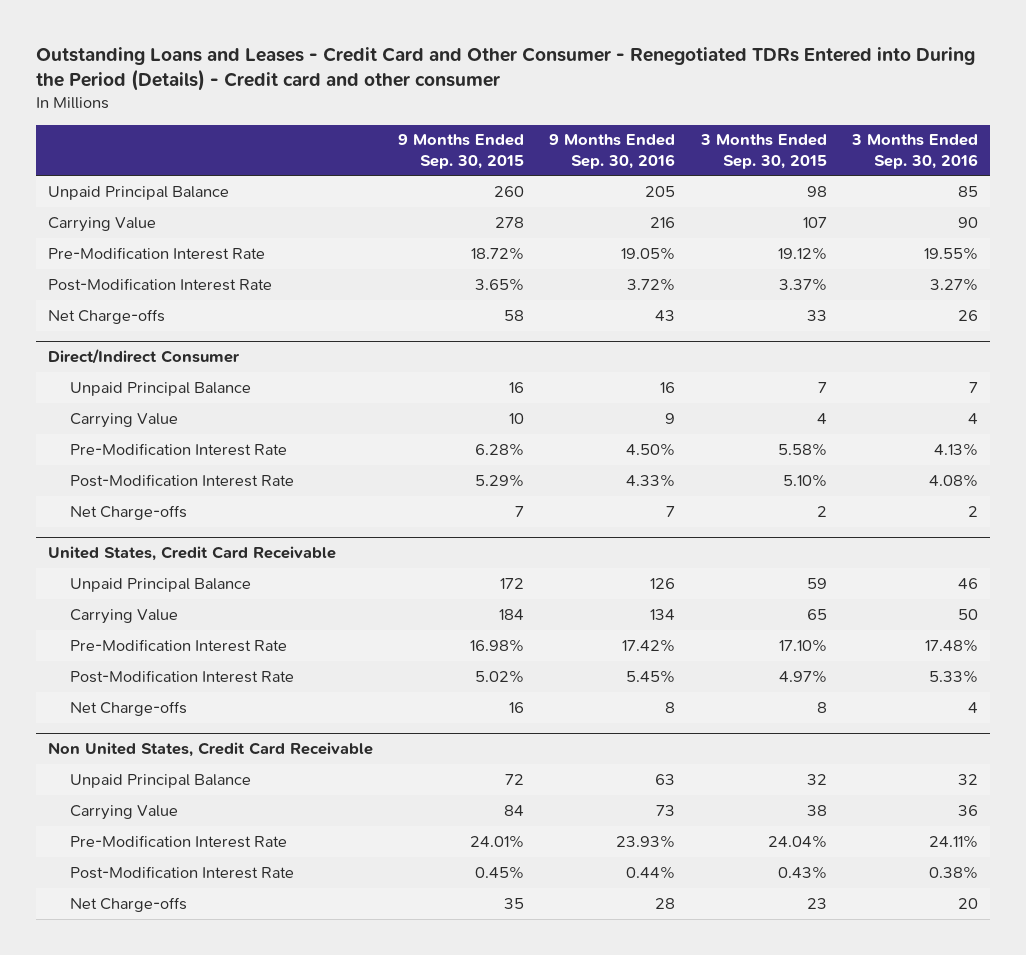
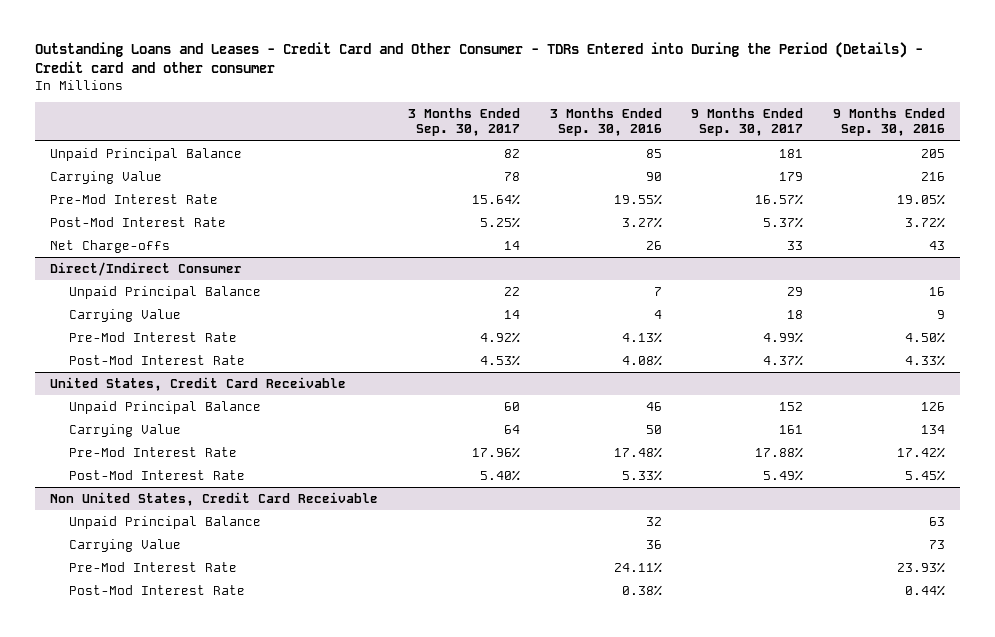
[35,46,975,92] Outstanding Loans and Leases - Credit Card and Other Consumer - Renegotiated TDRs Entered into During the Period (Details) - Credit card and other consumer -> [34,42,923,74] Outstanding Loans and Leases - Credit Card and Other Consumer - TDRs Entered into During the Period (Details) - Credit card and other consumer
[398,134,525,169] 9 Months Ended Sep. 30, 2015 -> none
[699,134,827,169] 3 Months Ended Sep. 30, 2015 -> none
none -> [407,107,520,137] 3 Months Ended Sep. 30, 2017
none -> [691,107,804,137] 9 Months Ended Sep. 30, 2017
[48,246,266,260] Pre-Modification Interest Rate -> [49,193,218,204] Pre-Mod Interest Rate
[48,277,273,291] Post-Modification Interest Rate -> [49,216,226,227] Post-Mod Interest Rate
[69,504,187,520] Net Charge-offs -> none
[69,442,287,456] Pre-Modification Interest Rate -> [68,331,237,342] Pre-Mod Interest Rate
[69,473,294,487] Post-Modification Interest Rate -> [68,354,245,365] Post-Mod Interest Rate
[69,700,187,716] Net Charge-offs -> none
[69,638,287,652] Pre-Modification Interest Rate -> [68,446,237,457] Pre-Mod Interest Rate
[69,669,294,683] Post-Modification Interest Rate -> [68,469,245,480] Post-Mod Interest Rate
[69,896,187,912] Net Charge-offs -> none
[69,834,287,848] Pre-Modification Interest Rate -> [68,561,237,572] Pre-Mod Interest Rate
[69,865,294,879] Post-Modification Interest Rate -> [68,584,245,595] Post-Mod Interest Rate

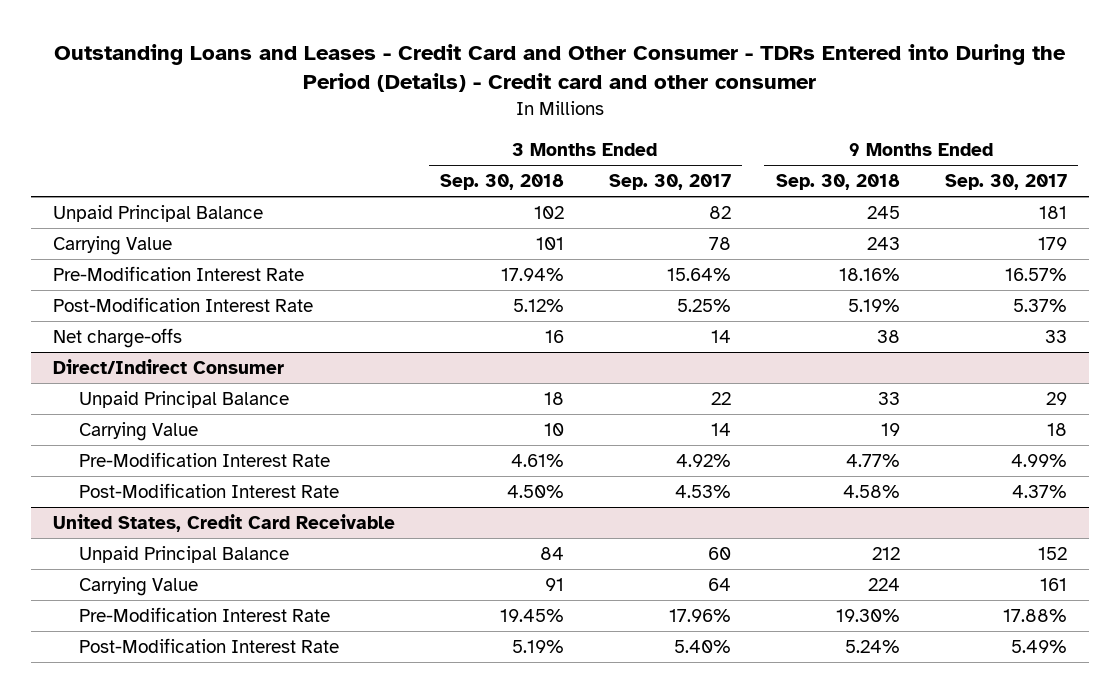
[549,107,662,137] 3 Months Ended Sep. 30, 2016 -> none
[833,107,946,137] 9 Months Ended Sep. 30, 2016 -> none
none -> [439,174,564,191] Sep. 30, 2018
none -> [775,174,900,191] Sep. 30, 2018
[49,193,218,204] Pre-Mod Interest Rate -> [52,266,304,282] Pre-Modification Interest Rate
[49,216,226,227] Post-Mod Interest Rate -> [52,297,313,313] Post-Modification Interest Rate
[49,239,170,253] Net Charge-offs -> [52,328,182,349] Net charge-offs
[68,331,237,342] Pre-Mod Interest Rate -> [79,452,331,468] Pre-Modification Interest Rate
[68,354,245,365] Post-Mod Interest Rate -> [79,483,340,499] Post-Modification Interest Rate
[49,491,378,506] Non United States, Credit Card Receivable -> none
[68,515,261,529] Unpaid Principal Balance -> none
[68,538,181,552] Carrying Value -> none
[68,561,237,572] Pre-Mod Interest Rate -> none
[68,584,245,595] Post-Mod Interest Rate -> none
[68,446,237,457] Pre-Mod Interest Rate -> [79,607,331,623] Pre-Modification Interest Rate
[68,469,245,480] Post-Mod Interest Rate -> [79,638,340,654] Post-Modification Interest Rate

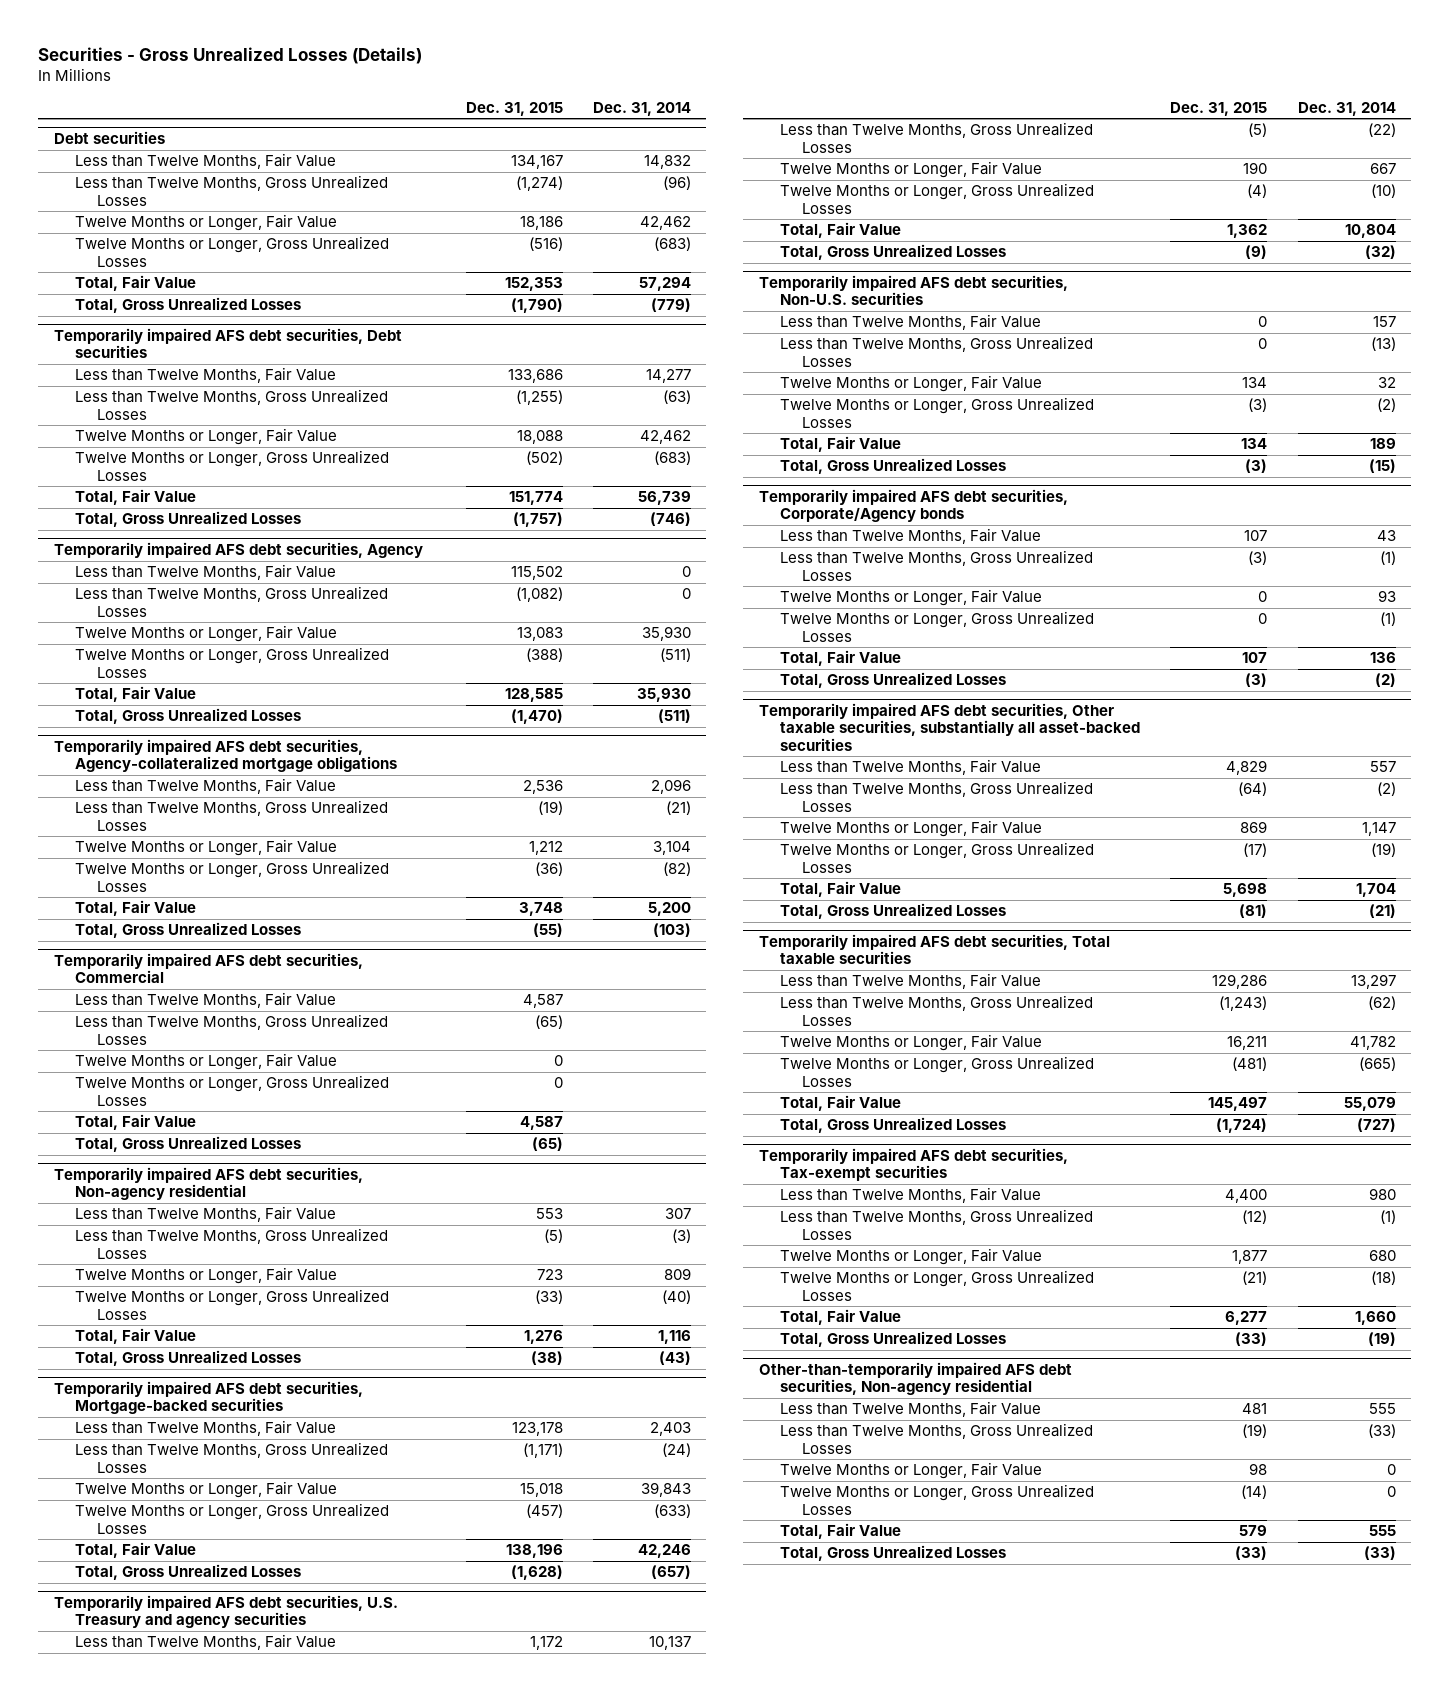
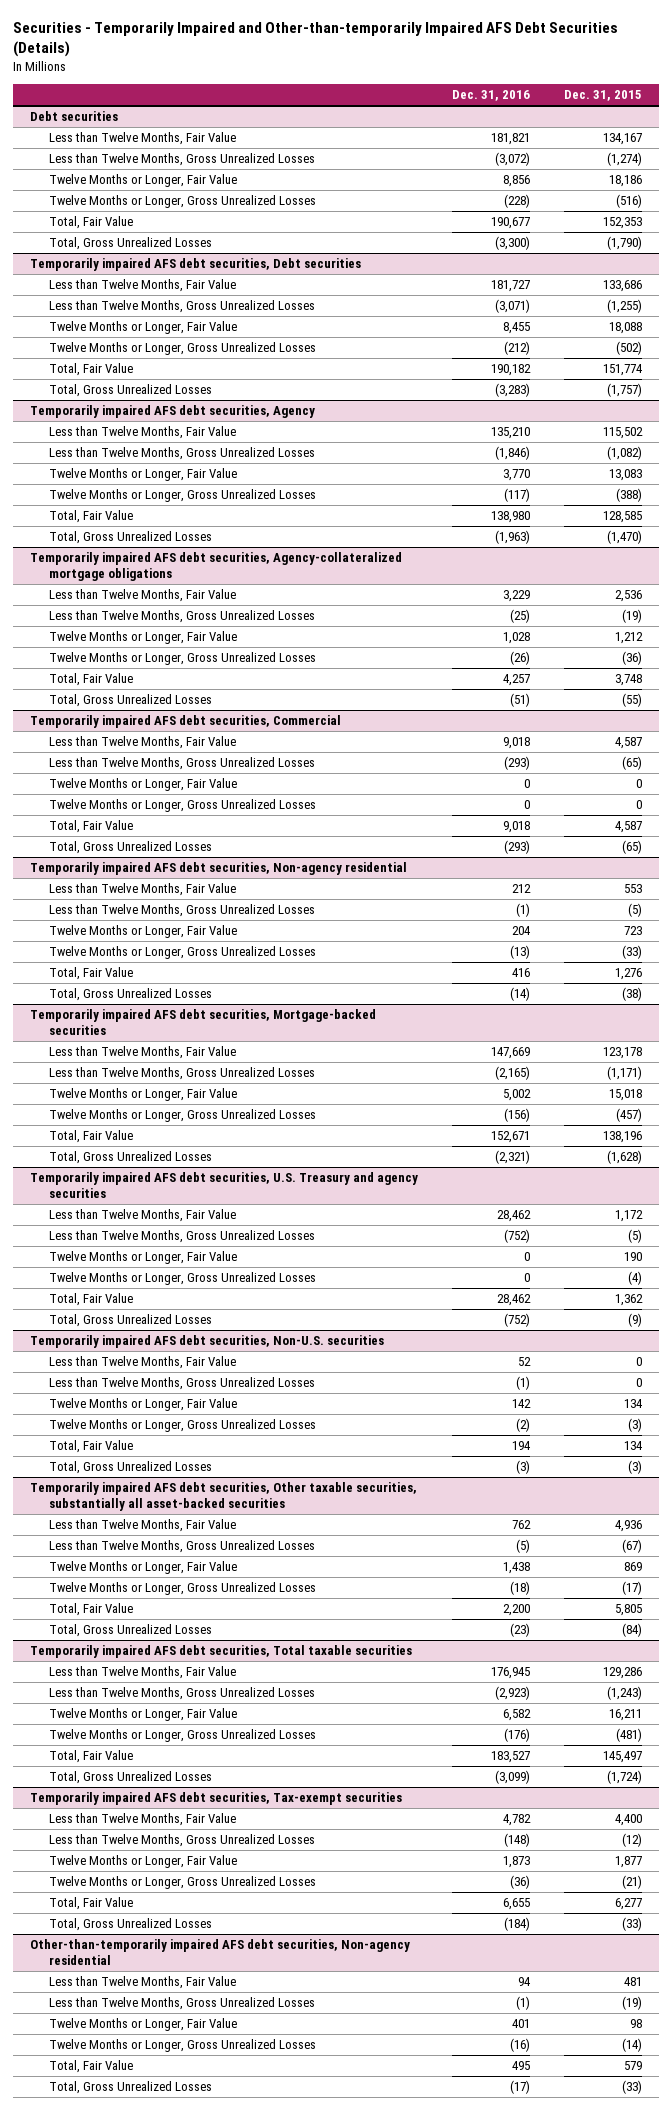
[38,47,423,65] Securities - Gross Unrealized Losses (Details) -> [13,22,619,58] Securities - Temporarily Impaired and Other-than-temporarily Impaired AFS Debt Securities (Details)
[593,101,692,116] Dec. 31, 2014 -> none
none -> [451,90,530,102] Dec. 31, 2016
[758,488,1068,523] Temporarily impaired AFS debt securities, Corporate/Agency bonds -> none
[780,528,1042,545] Less than Twelve Months, Fair Value -> none
[780,550,1094,581] Less than Twelve Months, Gross Unrealized Losses -> none
[780,589,1043,607] Twelve Months or Longer, Fair Value -> none
[780,611,1095,642] Twelve Months or Longer, Gross Unrealized Losses -> none
[780,650,902,667] Total, Fair Value -> none
[780,672,1007,689] Total, Gross Unrealized Losses -> none
[1226,760,1268,776] 4,829 -> [614,1520,642,1533] 4,936
[1238,782,1268,797] (64) -> [621,1539,642,1554] (67)
[1223,883,1268,898] 5,698 -> [614,1604,642,1617] 5,805
[1239,904,1268,919] (81) -> [621,1623,642,1638] (84)

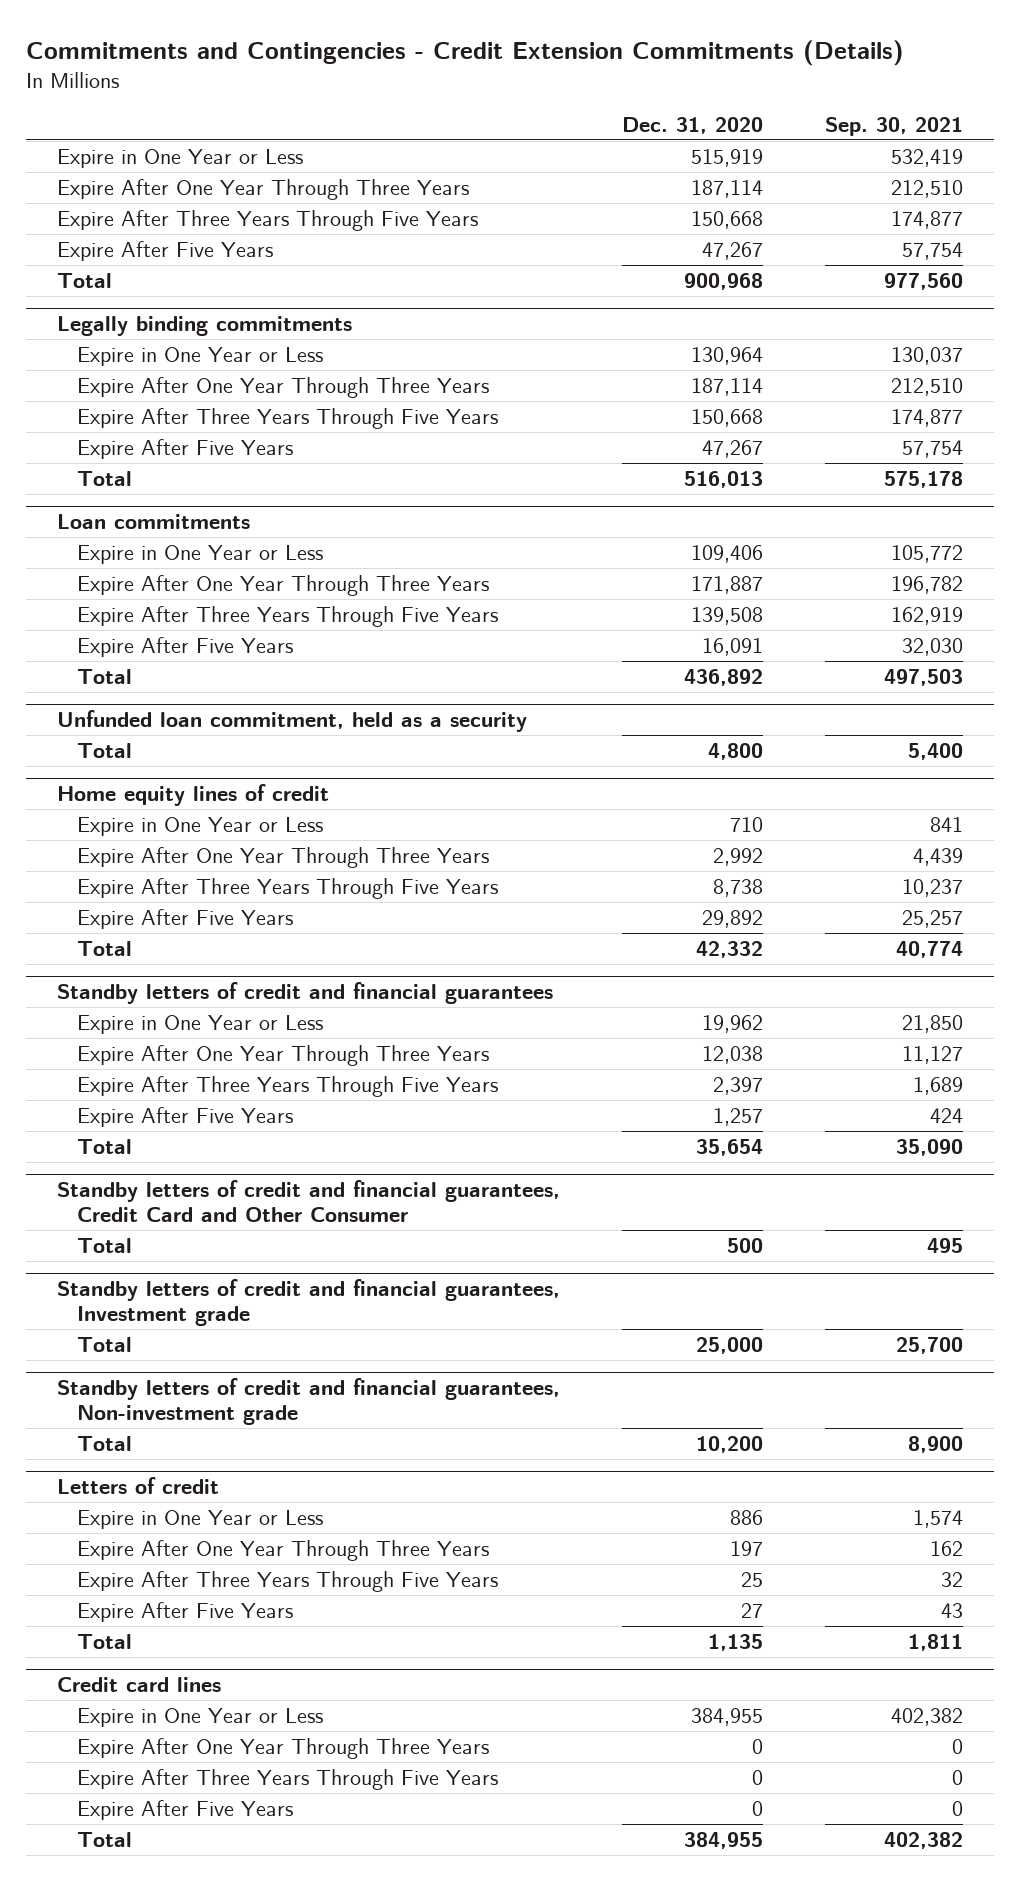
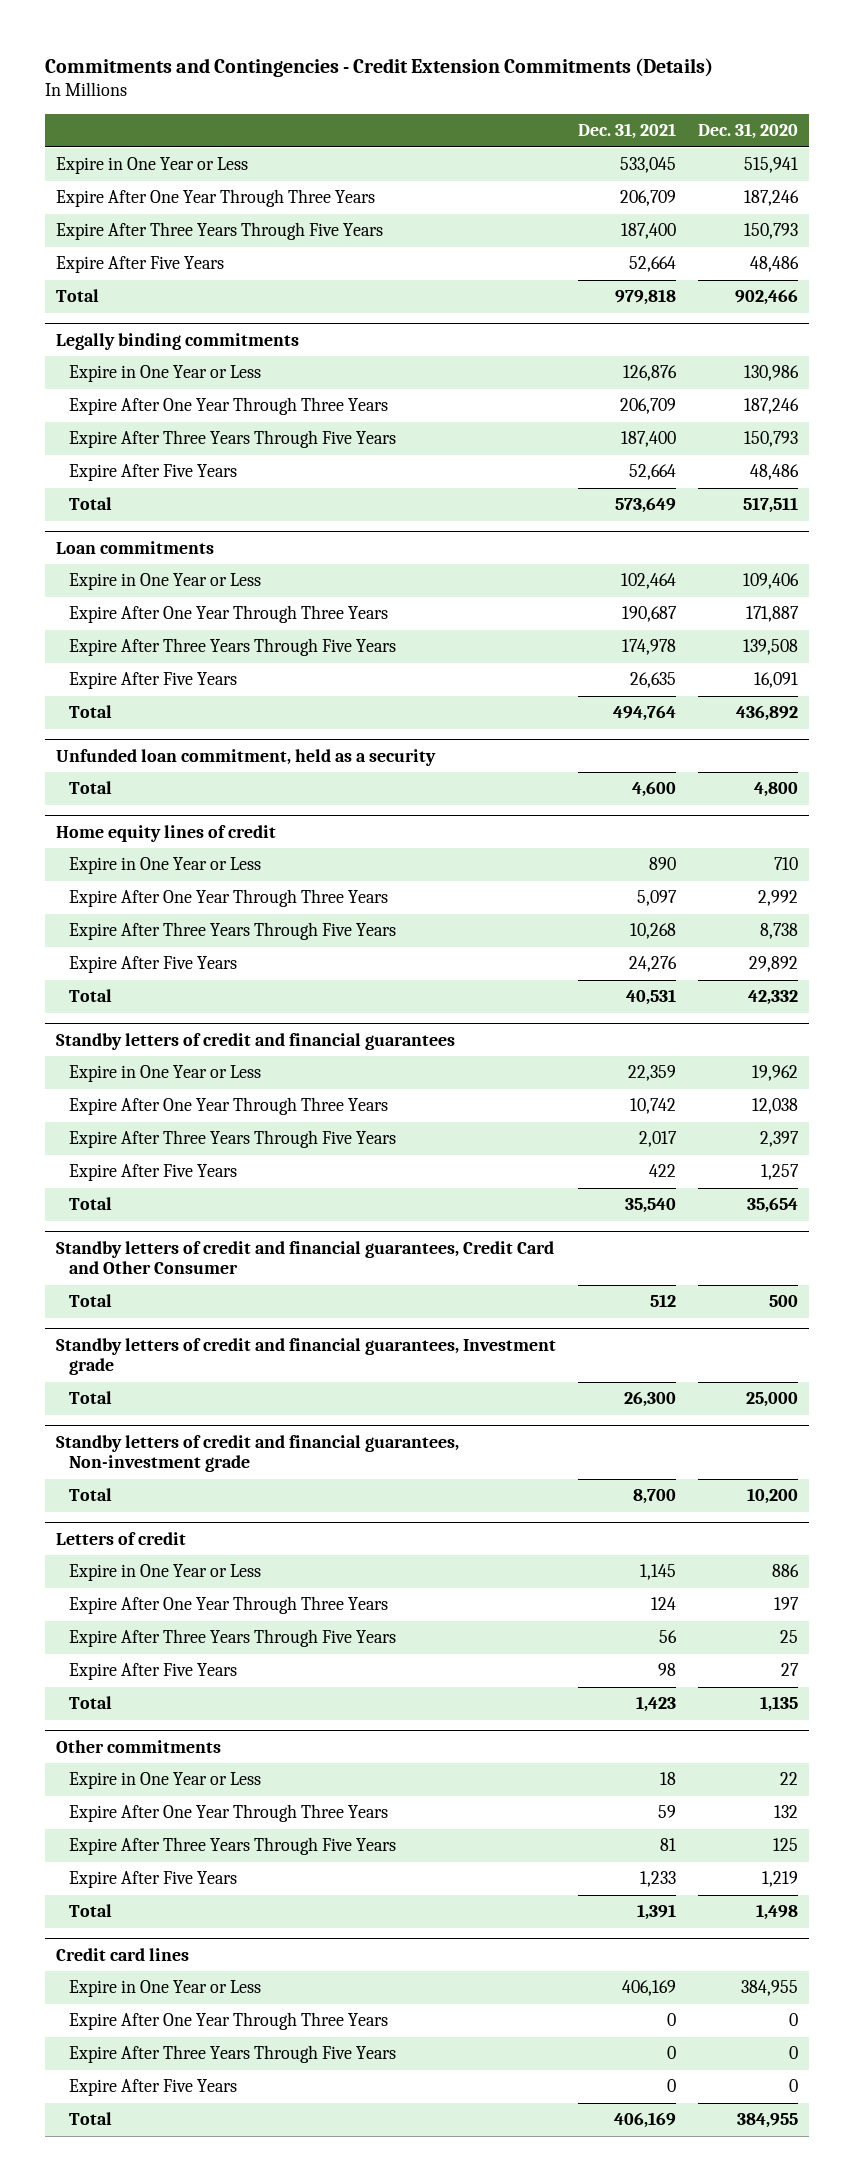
[825,116,964,136] Sep. 30, 2021 -> none
none -> [578,123,677,140] Dec. 31, 2021
[690,148,763,167] 515,919 -> [743,157,798,174] 515,941
[690,179,763,198] 187,114 -> [743,190,799,207] 187,246
[690,210,763,229] 150,668 -> [743,223,798,240] 150,793
[701,241,763,260] 47,267 -> [749,256,799,273] 48,486
[683,272,763,290] 900,968 -> [734,289,798,306] 902,466
[690,346,763,365] 130,964 -> [743,365,799,382] 130,986
[690,377,763,396] 187,114 -> [743,398,799,415] 187,246
[690,408,763,427] 150,668 -> [743,431,798,448] 150,793
[701,439,763,458] 47,267 -> [749,464,799,481] 48,486
[683,470,763,488] 516,013 -> [742,497,798,514] 517,511
none -> [56,1739,222,1753] Other commitments
none -> [69,1772,262,1790] Expire in One Year or Less
none -> [69,1804,389,1823] Expire After One Year Through Three Years
none -> [69,1837,397,1856] Expire After Three Years Through Five Years
none -> [69,1871,238,1889] Expire After Five Years
none -> [69,1904,113,1918] Total

